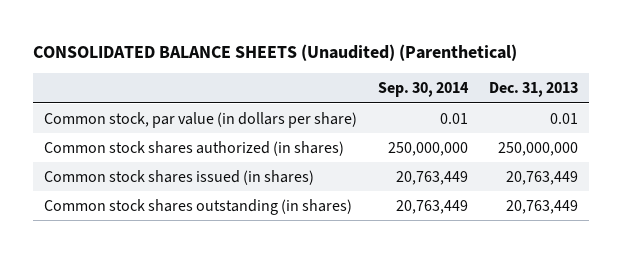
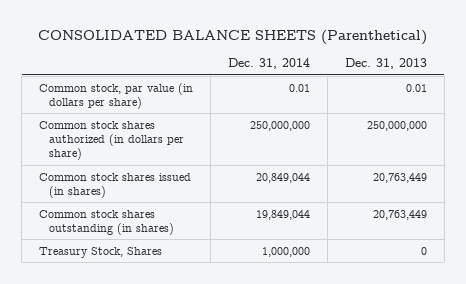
[32,43,517,61] CONSOLIDATED BALANCE SHEETS (Unaudited) (Parenthetical) -> [37,29,427,45] CONSOLIDATED BALANCE SHEETS (Parenthetical)
[377,82,469,98] Sep. 30, 2014 -> none
none -> [227,58,310,70] Dec. 31, 2014
[43,140,344,156] Common stock shares authorized (in shares) -> [39,120,184,161] Common stock shares authorized (in dollars per share)
none -> [39,246,163,258] Treasury Stock, Shares

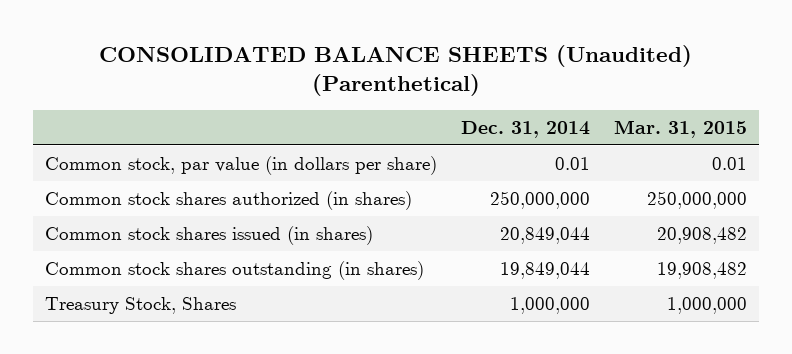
[37,29,427,45] CONSOLIDATED BALANCE SHEETS (Parenthetical) -> [98,44,692,96] CONSOLIDATED BALANCE SHEETS (Unaudited) (Parenthetical)
[344,58,427,70] Dec. 31, 2013 -> none
none -> [614,119,748,138] Mar. 31, 2015
[39,120,184,161] Common stock shares authorized (in dollars per share) -> [44,191,412,211] Common stock shares authorized (in shares)

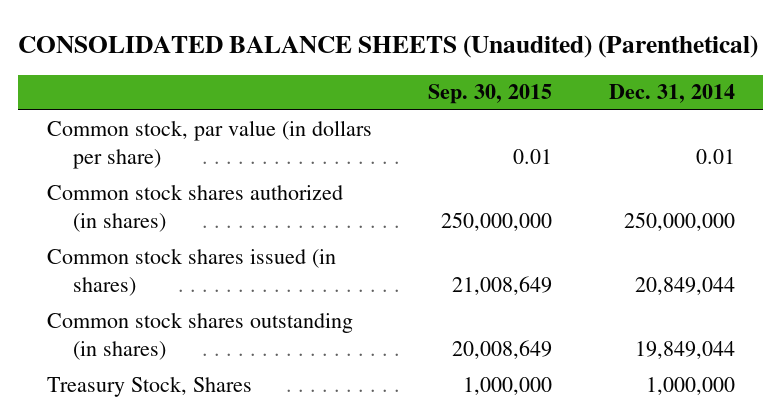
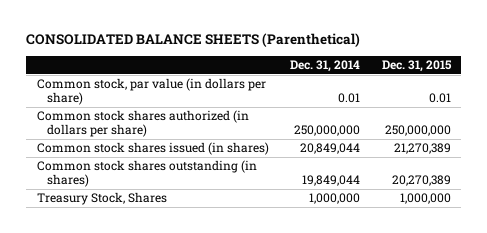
[18,34,759,58] CONSOLIDATED BALANCE SHEETS (Unaudited) (Parenthetical) -> [25,33,360,48] CONSOLIDATED BALANCE SHEETS (Parenthetical)
[428,84,553,105] Sep. 30, 2015 -> none
none -> [381,59,452,72] Dec. 31, 2015
[46,183,343,233] Common stock shares authorized (in shares) -> [36,110,249,138] Common stock shares authorized (in dollars per share)

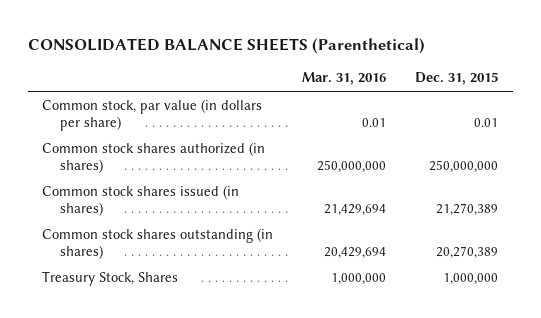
[290,59,361,72] Dec. 31, 2014 -> none
none -> [302,72,387,86] Mar. 31, 2016
[36,110,249,138] Common stock shares authorized (in dollars per share) -> [42,141,266,173] Common stock shares authorized (in shares)

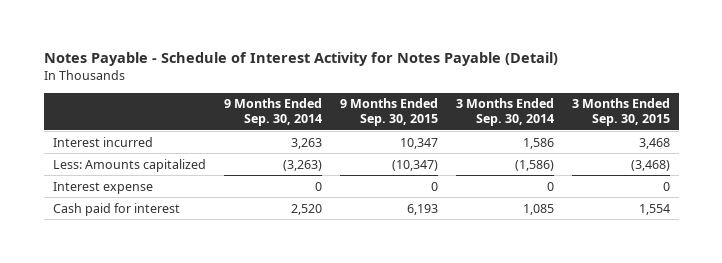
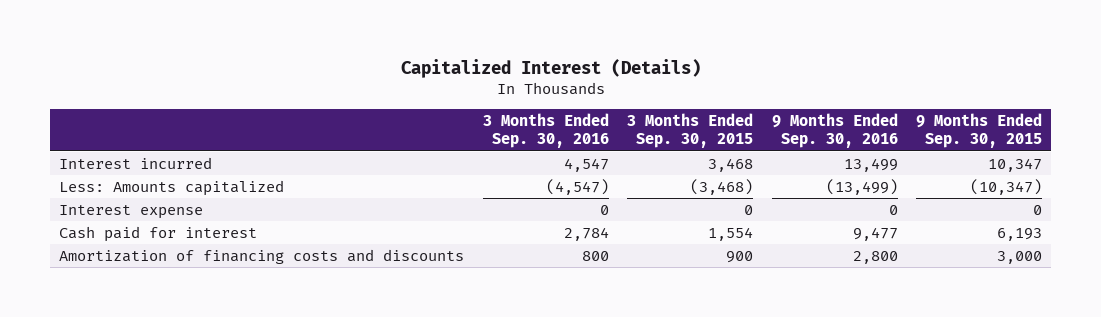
[43,52,558,67] Notes Payable - Schedule of Interest Activity for Notes Payable (Detail) -> [400,58,701,78] Capitalized Interest (Details)
[223,98,322,126] 9 Months Ended Sep. 30, 2014 -> none
[455,98,554,126] 3 Months Ended Sep. 30, 2014 -> none
none -> [482,112,609,149] 3 Months Ended Sep. 30, 2016
none -> [771,112,898,149] 9 Months Ended Sep. 30, 2016
none -> [59,248,465,264] Amortization of financing costs and discounts

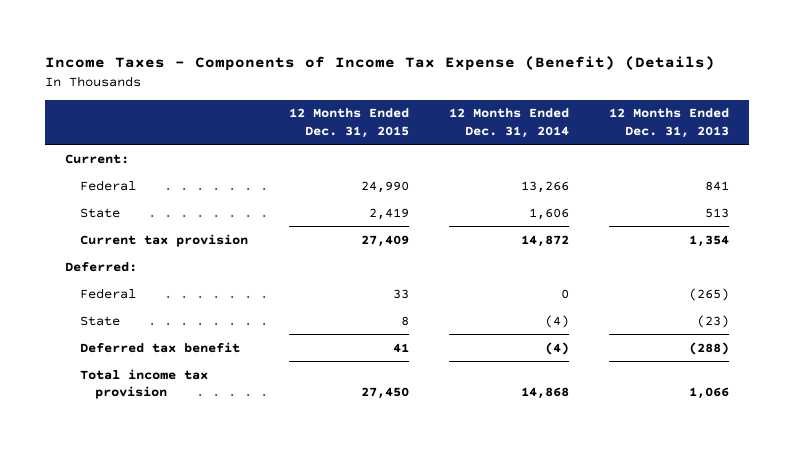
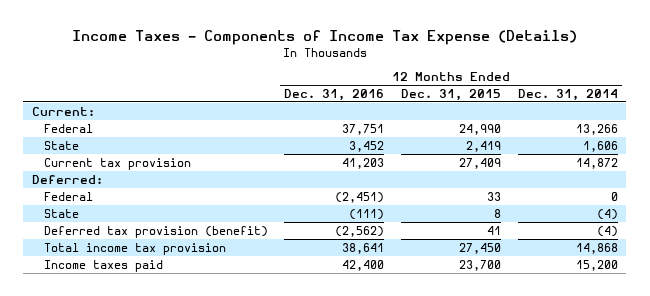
[45,55,716,71] Income Taxes - Components of Income Tax Expense (Benefit) (Details) -> [71,30,577,46] Income Taxes - Components of Income Tax Expense (Details)
[609,108,730,138] 12 Months Ended Dec. 31, 2013 -> none
none -> [284,89,385,102] Dec. 31, 2016
[80,341,241,353] Deferred tax benefit -> [43,225,268,238] Deferred tax provision (benefit)
none -> [43,259,163,272] Income taxes paid

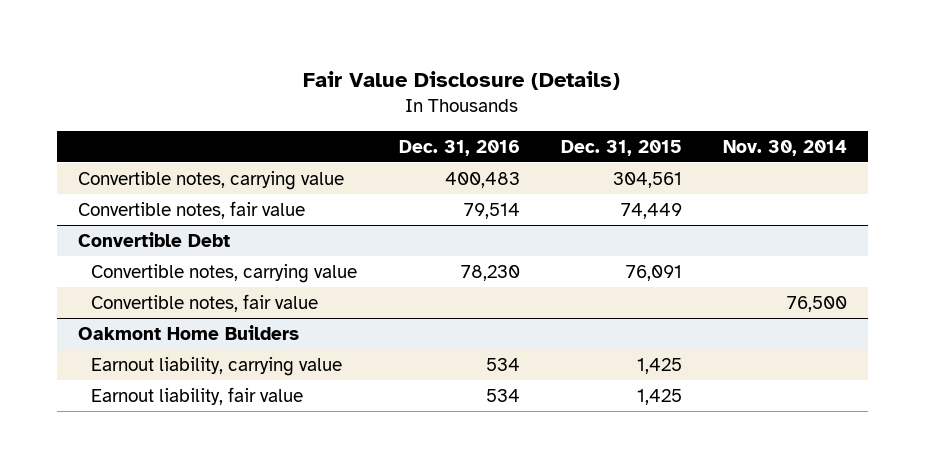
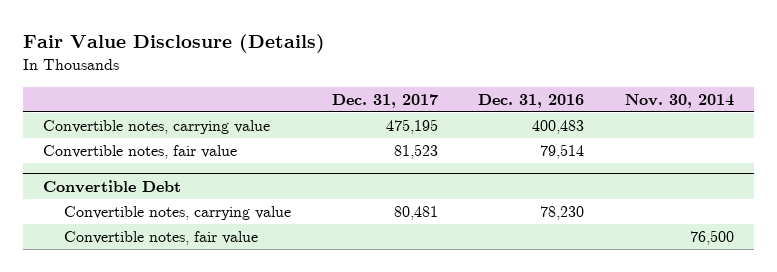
[560,139,682,156] Dec. 31, 2015 -> none
none -> [331,93,438,108] Dec. 31, 2017
[77,325,299,341] Oakmont Home Builders -> none
[91,357,343,377] Earnout liability, carrying value -> none
[91,387,304,406] Earnout liability, fair value -> none

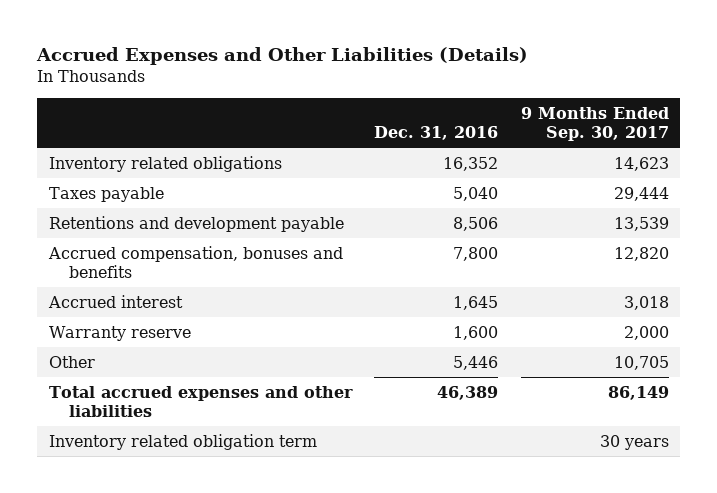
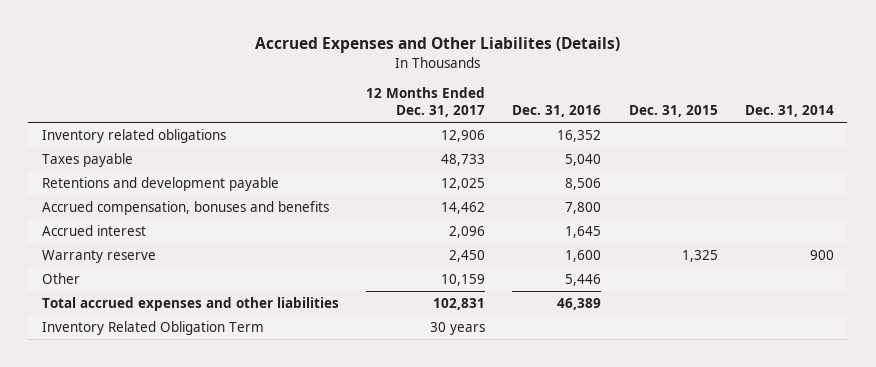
[36,47,529,66] Accrued Expenses and Other Liabilities (Details) -> [254,37,620,54] Accrued Expenses and Other Liabilites (Details)
[520,106,669,141] 9 Months Ended Sep. 30, 2017 -> none
none -> [366,87,486,118] 12 Months Ended Dec. 31, 2017
none -> [628,105,718,118] Dec. 31, 2015
none -> [744,105,834,118] Dec. 31, 2014
[48,433,317,450] Inventory related obligation term -> [41,320,264,335] Inventory Related Obligation Term

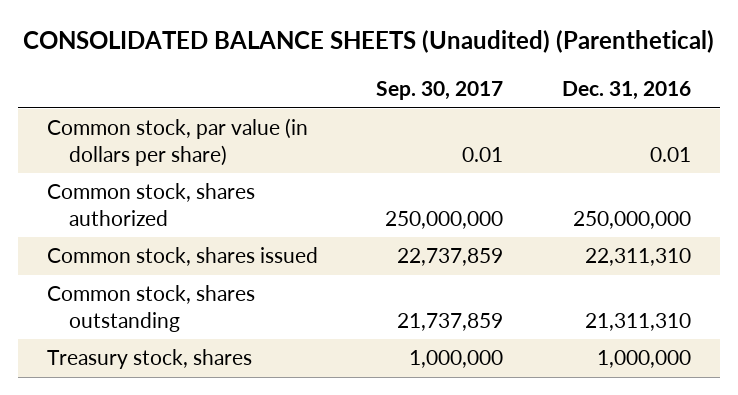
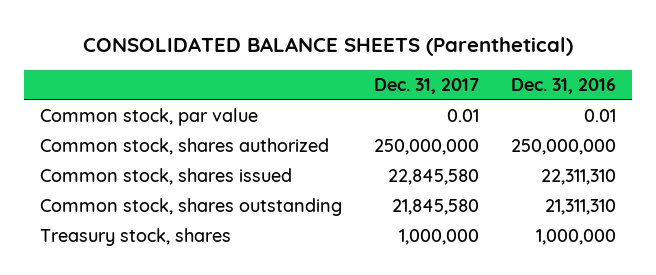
[22,30,714,54] CONSOLIDATED BALANCE SHEETS (Unaudited) (Parenthetical) -> [83,37,574,57] CONSOLIDATED BALANCE SHEETS (Parenthetical)
[376,81,504,101] Sep. 30, 2017 -> none
none -> [374,78,480,95] Dec. 31, 2017
[46,118,308,166] Common stock, par value (in dollars per share) -> [40,108,259,127] Common stock, par value

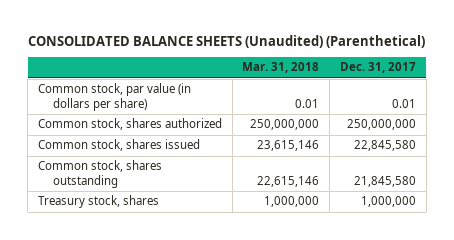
[83,37,574,57] CONSOLIDATED BALANCE SHEETS (Parenthetical) -> [27,34,425,48] CONSOLIDATED BALANCE SHEETS (Unaudited) (Parenthetical)
[511,78,617,95] Dec. 31, 2016 -> none
none -> [242,62,320,74] Mar. 31, 2018
[40,108,259,127] Common stock, par value -> [38,83,192,112] Common stock, par value (in dollars per share)

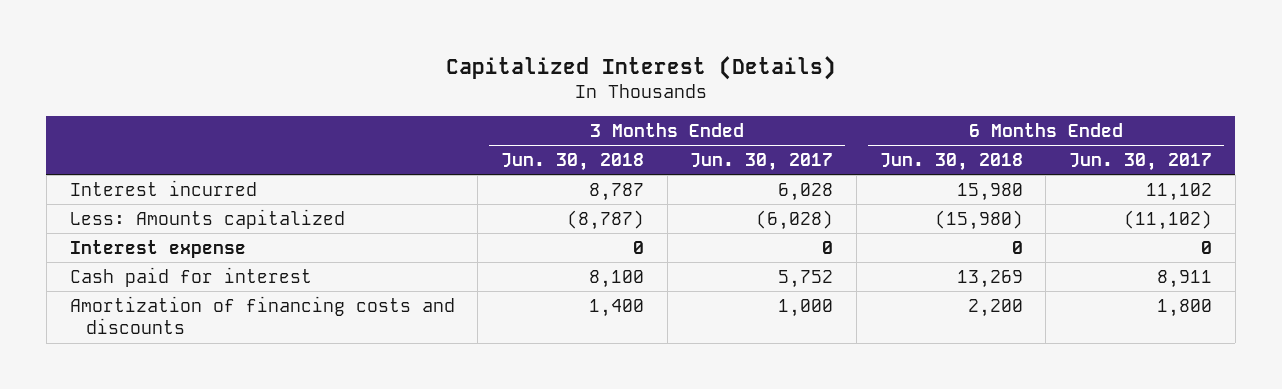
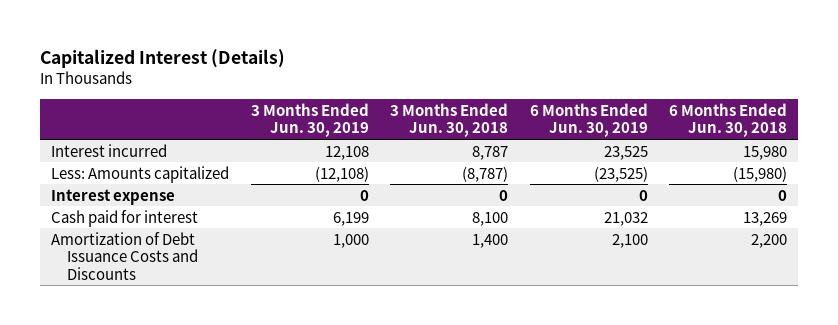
[690,152,834,171] Jun. 30, 2017 -> none
[1069,152,1213,171] Jun. 30, 2017 -> none
none -> [250,103,369,138] 3 Months Ended Jun. 30, 2019
none -> [529,103,648,138] 6 Months Ended Jun. 30, 2019
[69,295,455,335] Amortization of financing costs and discounts -> [51,231,198,280] Amortization of Debt Issuance Costs and Discounts

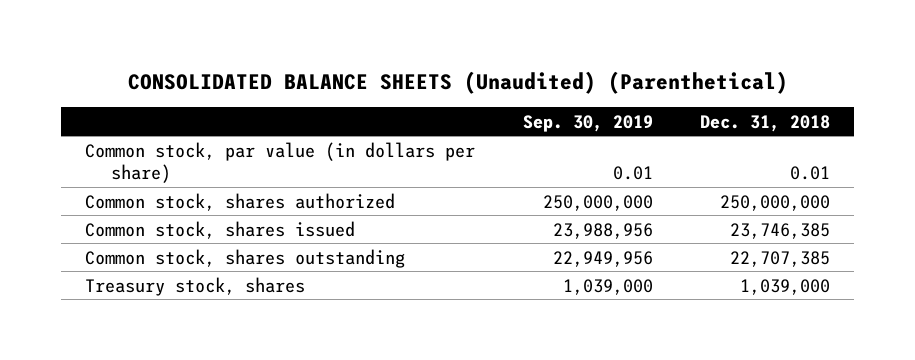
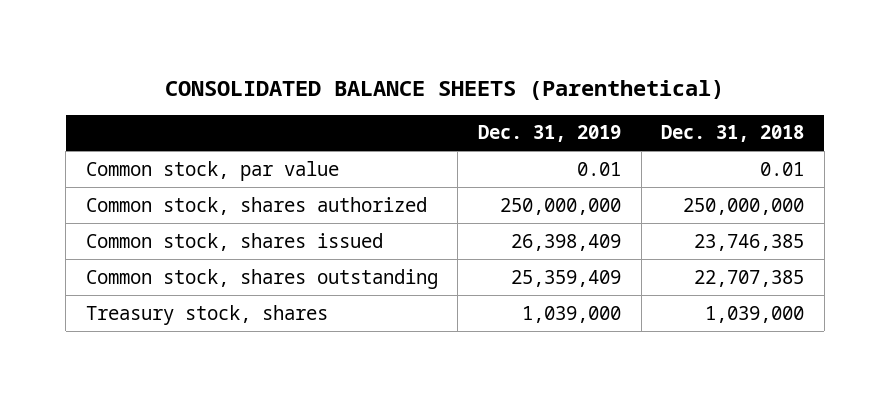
[127,70,788,94] CONSOLIDATED BALANCE SHEETS (Unaudited) (Parenthetical) -> [165,79,725,100] CONSOLIDATED BALANCE SHEETS (Parenthetical)
[522,114,653,132] Sep. 30, 2019 -> none
none -> [478,125,622,143] Dec. 31, 2019
[84,141,475,184] Common stock, par value (in dollars per share) -> [85,160,339,181] Common stock, par value

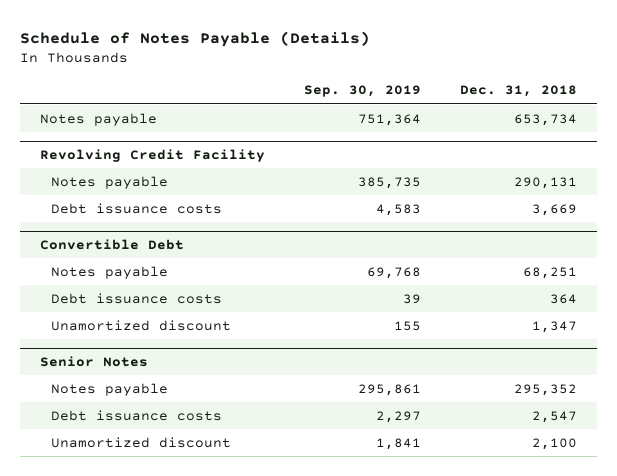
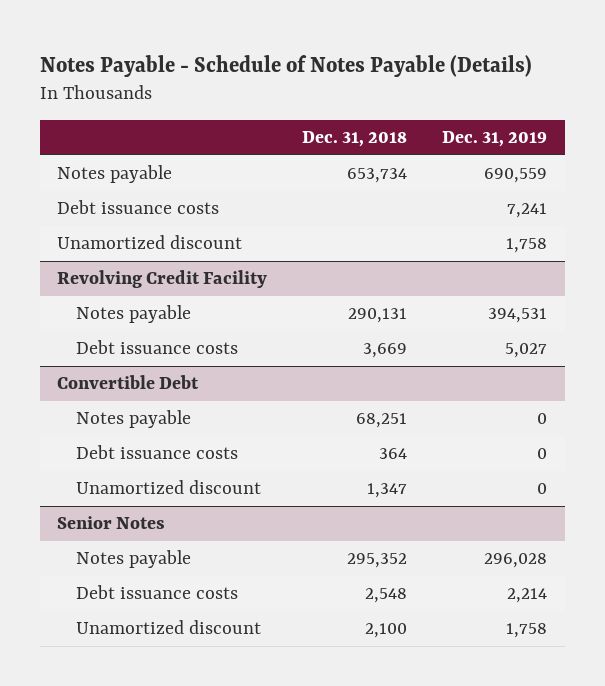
[20,30,371,47] Schedule of Notes Payable (Details) -> [39,54,532,77] Notes Payable - Schedule of Notes Payable (Details)
[303,85,421,98] Sep. 30, 2019 -> none
none -> [442,130,548,147] Dec. 31, 2019
none -> [57,200,220,215] Debt issuance costs
none -> [57,235,243,250] Unamortized discount
[532,410,578,423] 2,547 -> [365,588,408,604] 2,548

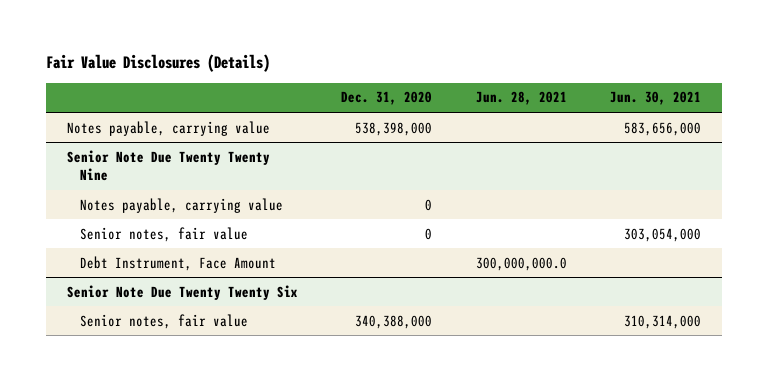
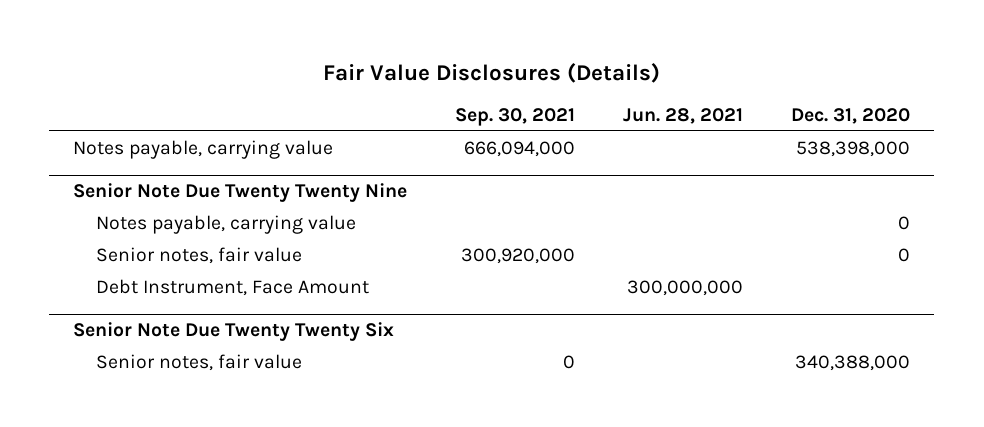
[609,91,701,106] Jun. 30, 2021 -> none
none -> [455,107,576,126] Sep. 30, 2021
[475,256,567,271] 300,000,000.0 -> [627,279,744,296] 300,000,000

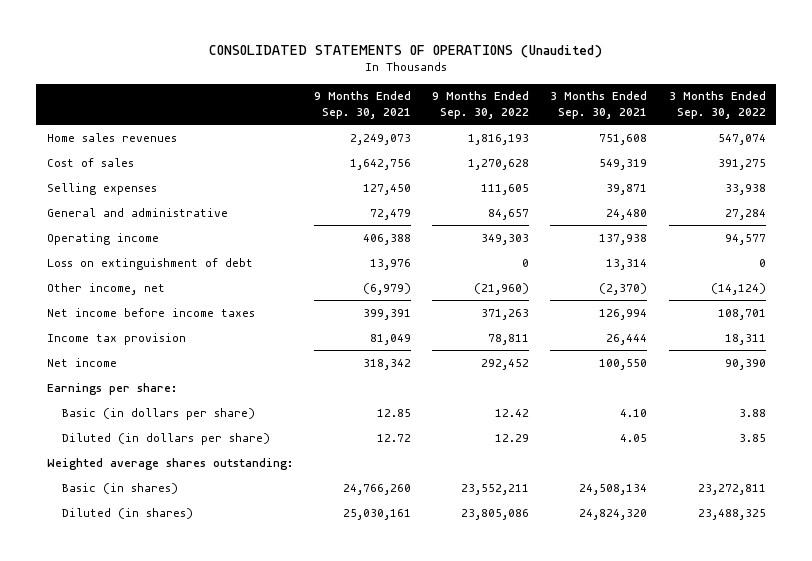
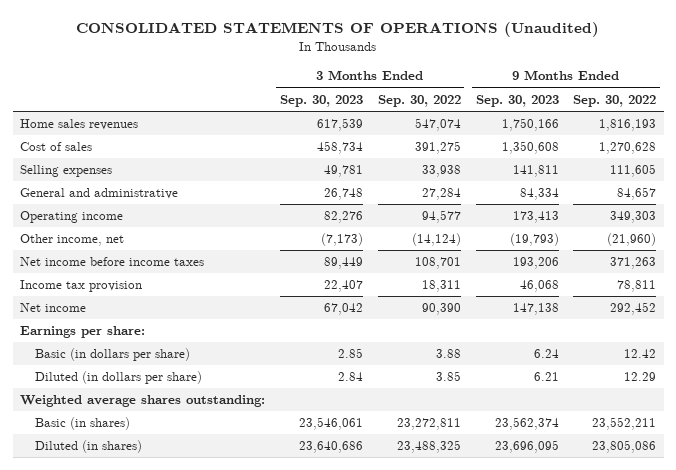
[313,91,411,119] 9 Months Ended Sep. 30, 2021 -> none
[550,91,648,119] 3 Months Ended Sep. 30, 2021 -> none
none -> [279,94,363,107] Sep. 30, 2023
none -> [475,94,559,107] Sep. 30, 2023
[46,257,253,270] Loss on extinguishment of debt -> none

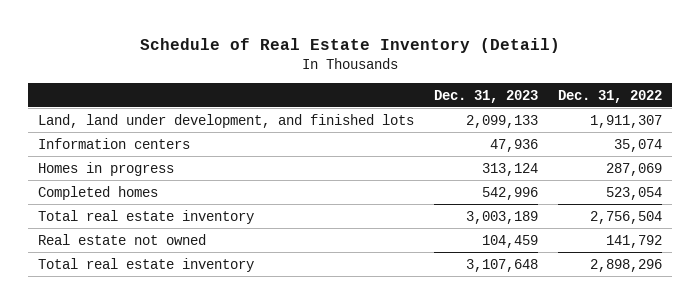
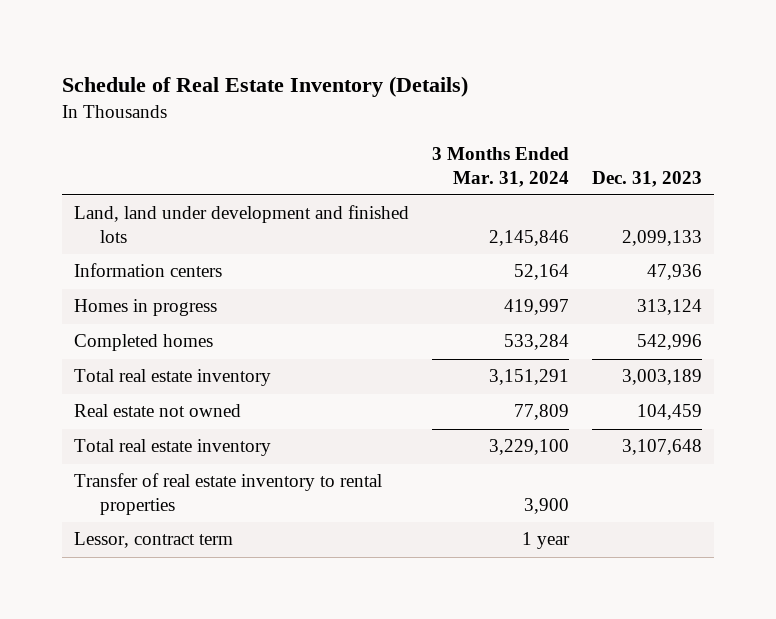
[140,37,561,53] Schedule of Real Estate Inventory (Detail) -> [62,76,469,98] Schedule of Real Estate Inventory (Details)
[558,89,663,103] Dec. 31, 2022 -> none
none -> [432,147,570,187] 3 Months Ended Mar. 31, 2024
[37,113,414,128] Land, land under development, and finished lots -> [73,205,409,243] Land, land under development and finished lots
none -> [73,473,382,515] Transfer of real estate inventory to rental properties
none -> [73,532,233,549] Lessor, contract term

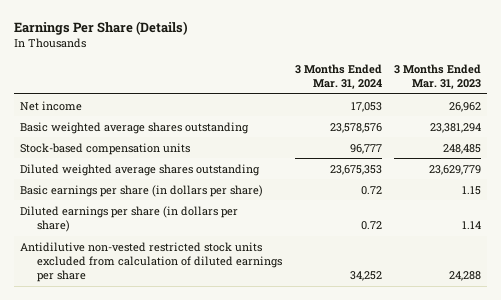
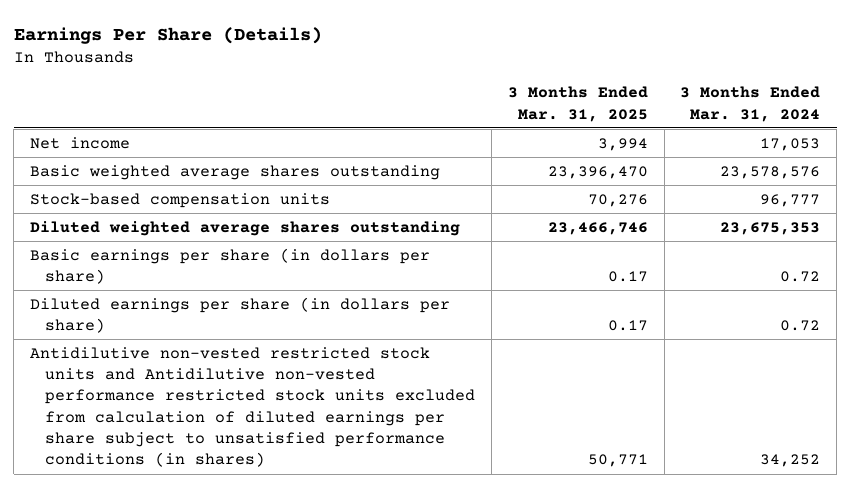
[393,63,481,89] 3 Months Ended Mar. 31, 2023 -> none
none -> [507,86,648,122] 3 Months Ended Mar. 31, 2025
[20,241,283,283] Antidilutive non-vested restricted stock units excluded from calculation of diluted earnings per share -> [30,346,476,468] Antidilutive non-vested restricted stock units and Antidilutive non-vested performance restricted stock units excluded from calculation of diluted earnings per share subject to unsatisfied performance conditions (in shares)

